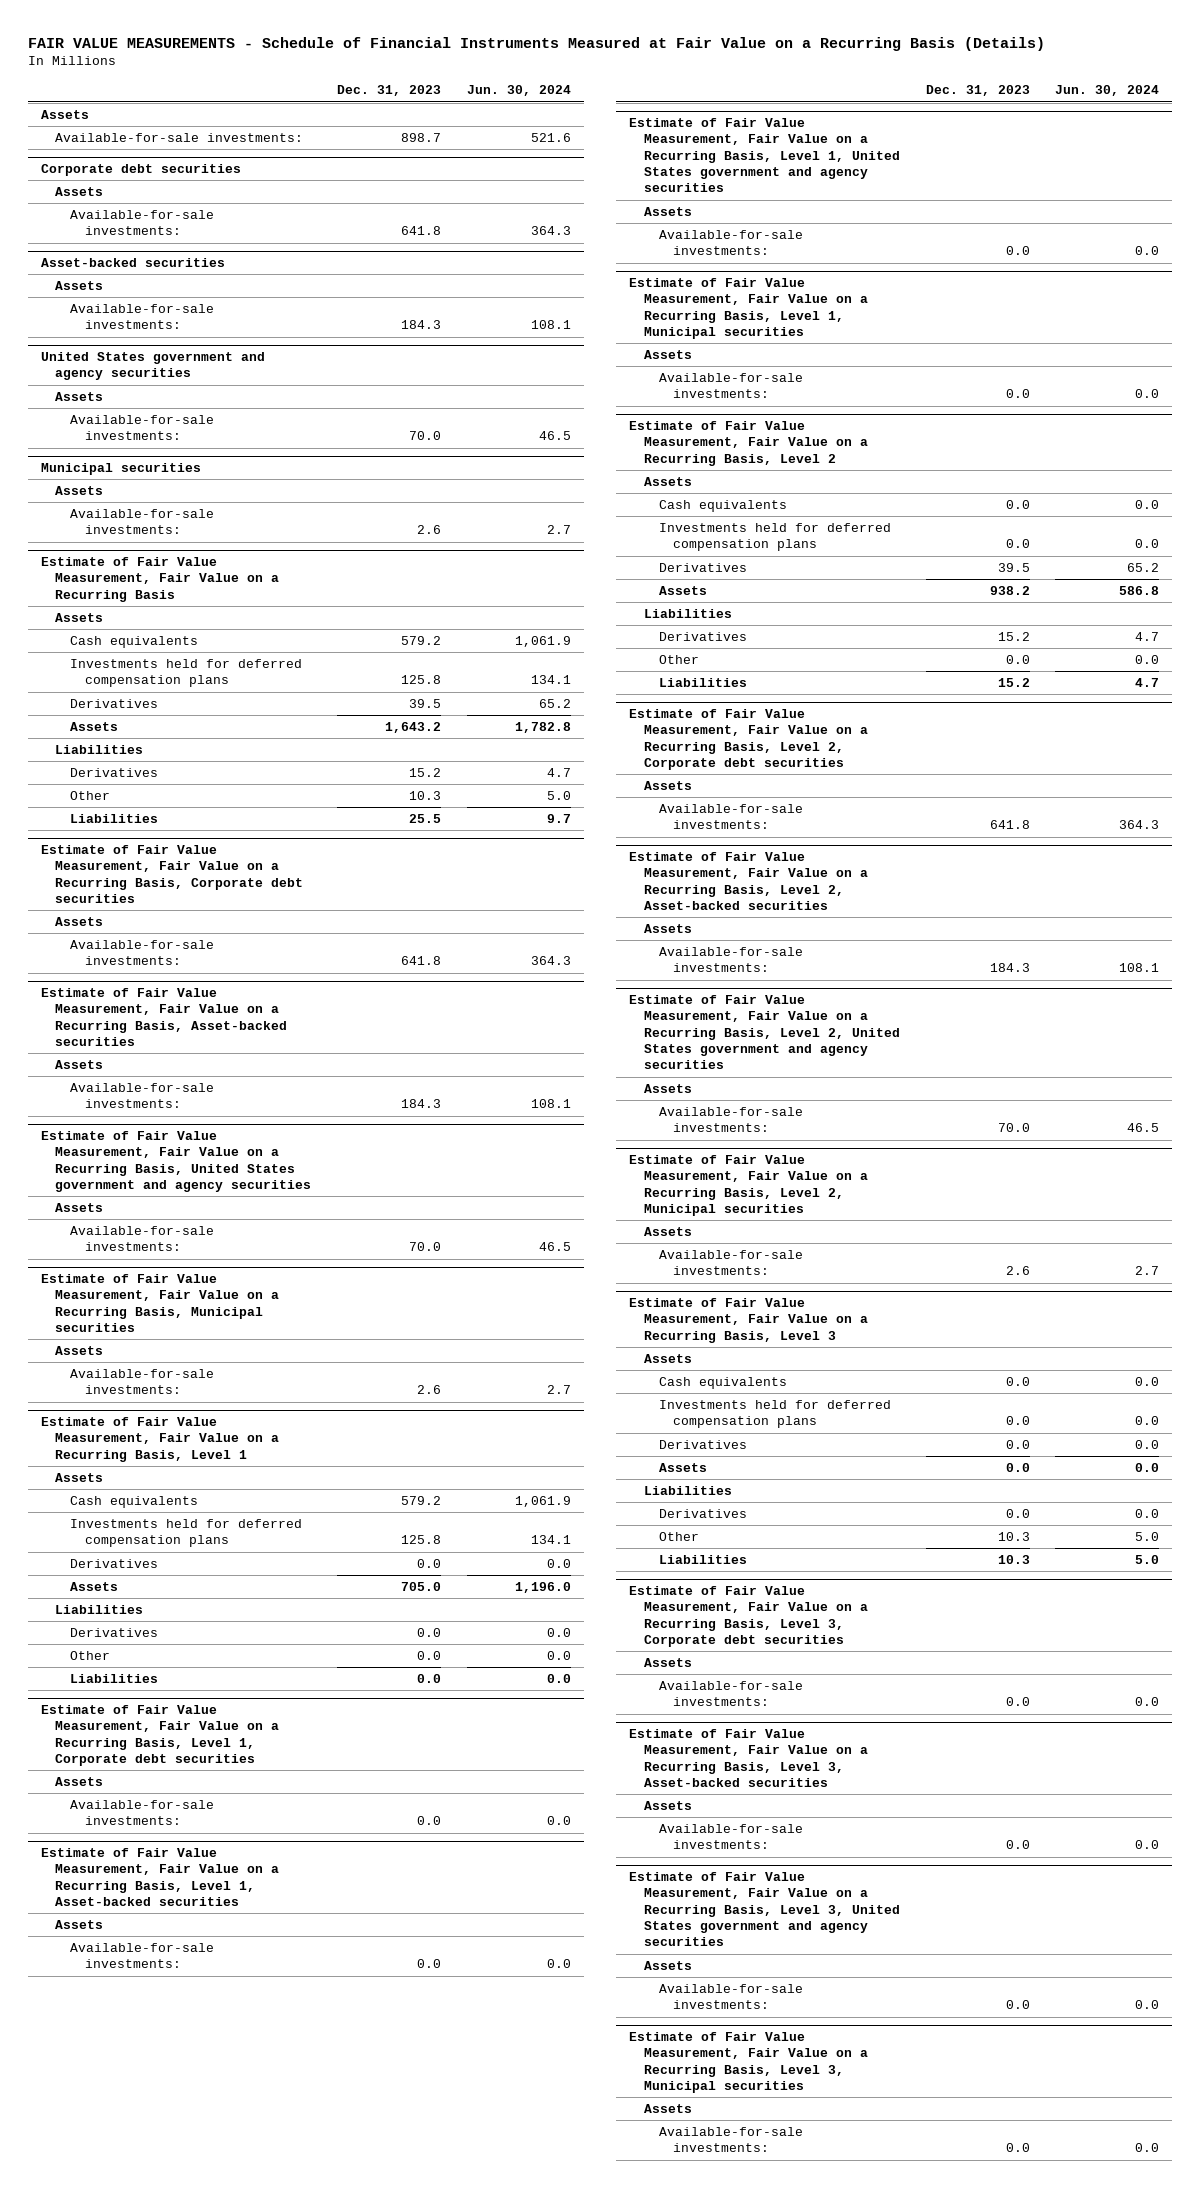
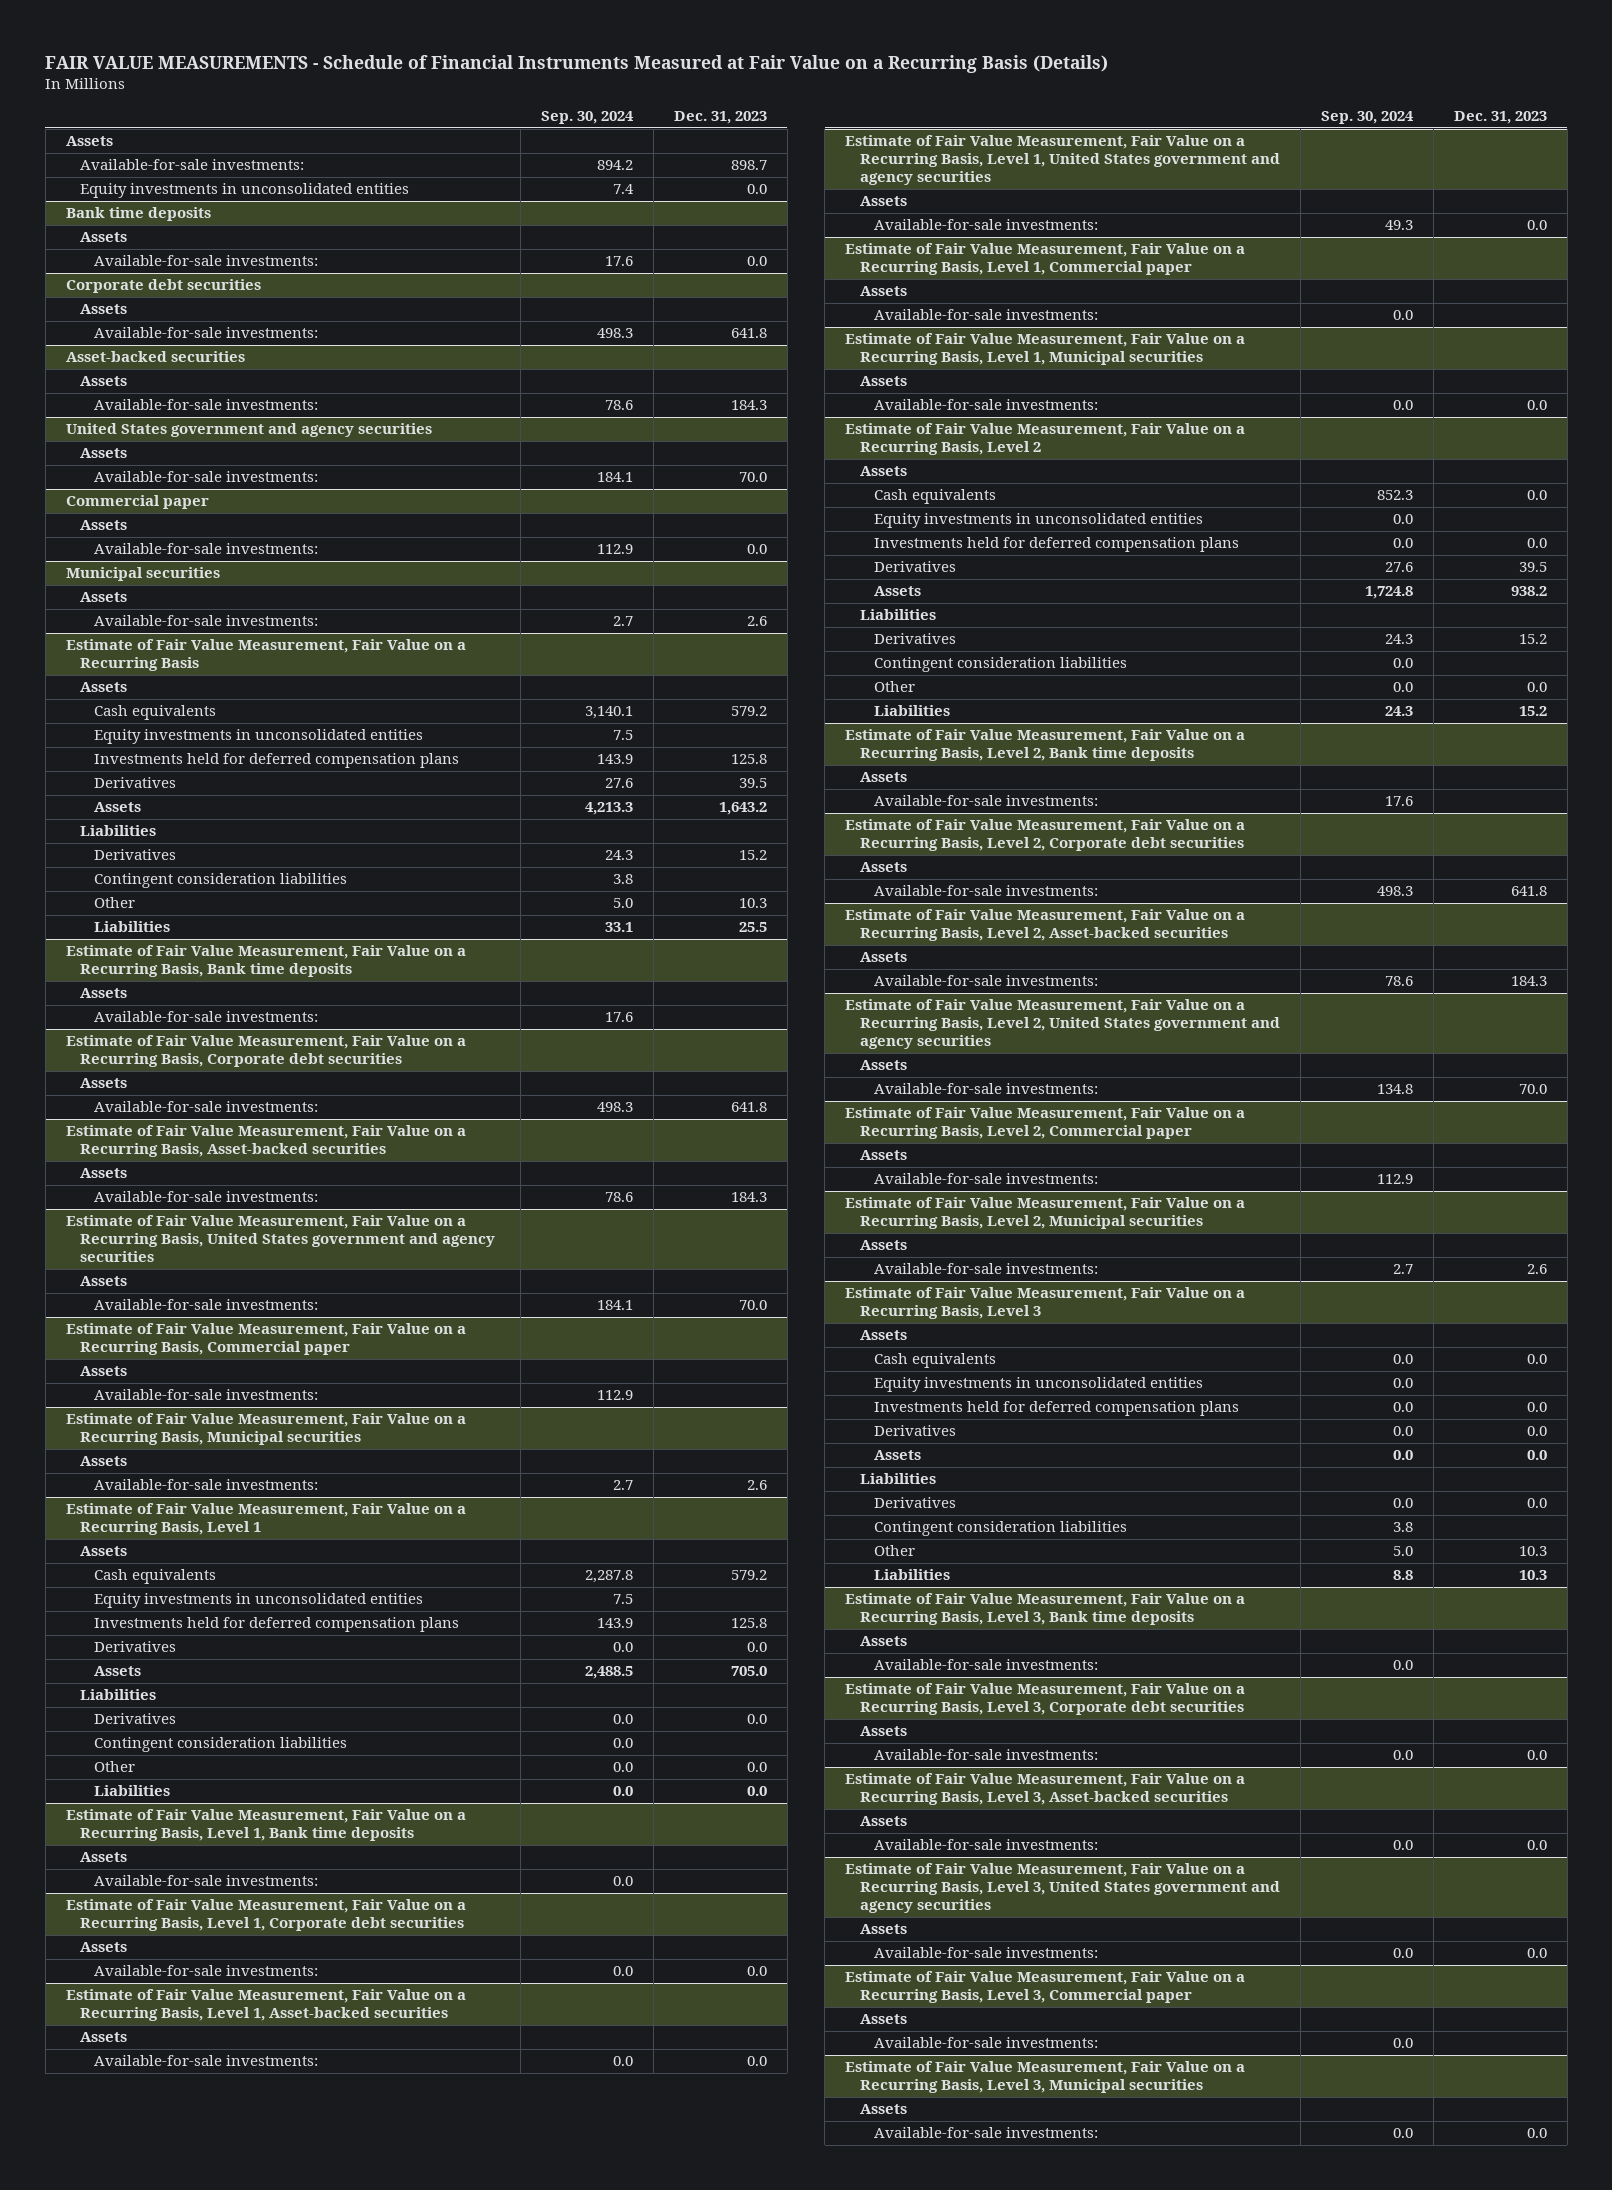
[466,85,571,97] Jun. 30, 2024 -> none
none -> [540,111,634,125] Sep. 30, 2024
none -> [79,183,409,199] Equity investments in unconsolidated entities
none -> [65,207,211,222] Bank time deposits
none -> [79,232,127,243] Assets
none -> [94,255,319,267] Available-for-sale investments:
none -> [65,495,209,510] Commercial paper
none -> [79,520,127,531] Assets
none -> [94,543,319,555] Available-for-sale investments:
none -> [94,729,424,745] Equity investments in unconsolidated entities
none -> [94,873,348,889] Contingent consideration liabilities
none -> [65,945,466,978] Estimate of Fair Value Measurement, Fair Value on a Recurring Basis, Bank time deposits
none -> [79,988,127,999] Assets
none -> [94,1011,319,1023] Available-for-sale investments:
none -> [65,1323,466,1356] Estimate of Fair Value Measurement, Fair Value on a Recurring Basis, Commercial paper
none -> [79,1366,127,1377] Assets
none -> [94,1389,319,1401] Available-for-sale investments:
none -> [94,1593,424,1609] Equity investments in unconsolidated entities
none -> [94,1737,348,1753] Contingent consideration liabilities
none -> [65,1809,466,1842] Estimate of Fair Value Measurement, Fair Value on a Recurring Basis, Level 1, Bank time deposits
none -> [79,1852,127,1863] Assets
none -> [94,1875,319,1887] Available-for-sale investments:
none -> [845,243,1246,276] Estimate of Fair Value Measurement, Fair Value on a Recurring Basis, Level 1, Commercial paper
none -> [859,286,907,297] Assets
none -> [874,309,1099,321] Available-for-sale investments:
none -> [874,513,1204,529] Equity investments in unconsolidated entities
none -> [874,657,1128,673] Contingent consideration liabilities
none -> [845,729,1246,762] Estimate of Fair Value Measurement, Fair Value on a Recurring Basis, Level 2, Bank time deposits
none -> [859,772,907,783] Assets
none -> [874,795,1099,807] Available-for-sale investments:
none -> [845,1107,1246,1140] Estimate of Fair Value Measurement, Fair Value on a Recurring Basis, Level 2, Commercial paper
none -> [859,1150,907,1161] Assets
none -> [874,1173,1099,1185] Available-for-sale investments:
none -> [874,1377,1204,1393] Equity investments in unconsolidated entities
none -> [874,1521,1128,1537] Contingent consideration liabilities
none -> [845,1593,1246,1626] Estimate of Fair Value Measurement, Fair Value on a Recurring Basis, Level 3, Bank time deposits
none -> [859,1636,907,1647] Assets
none -> [874,1659,1099,1671] Available-for-sale investments:
none -> [845,1971,1246,2004] Estimate of Fair Value Measurement, Fair Value on a Recurring Basis, Level 3, Commercial paper
none -> [859,2014,907,2025] Assets
none -> [874,2037,1099,2049] Available-for-sale investments:

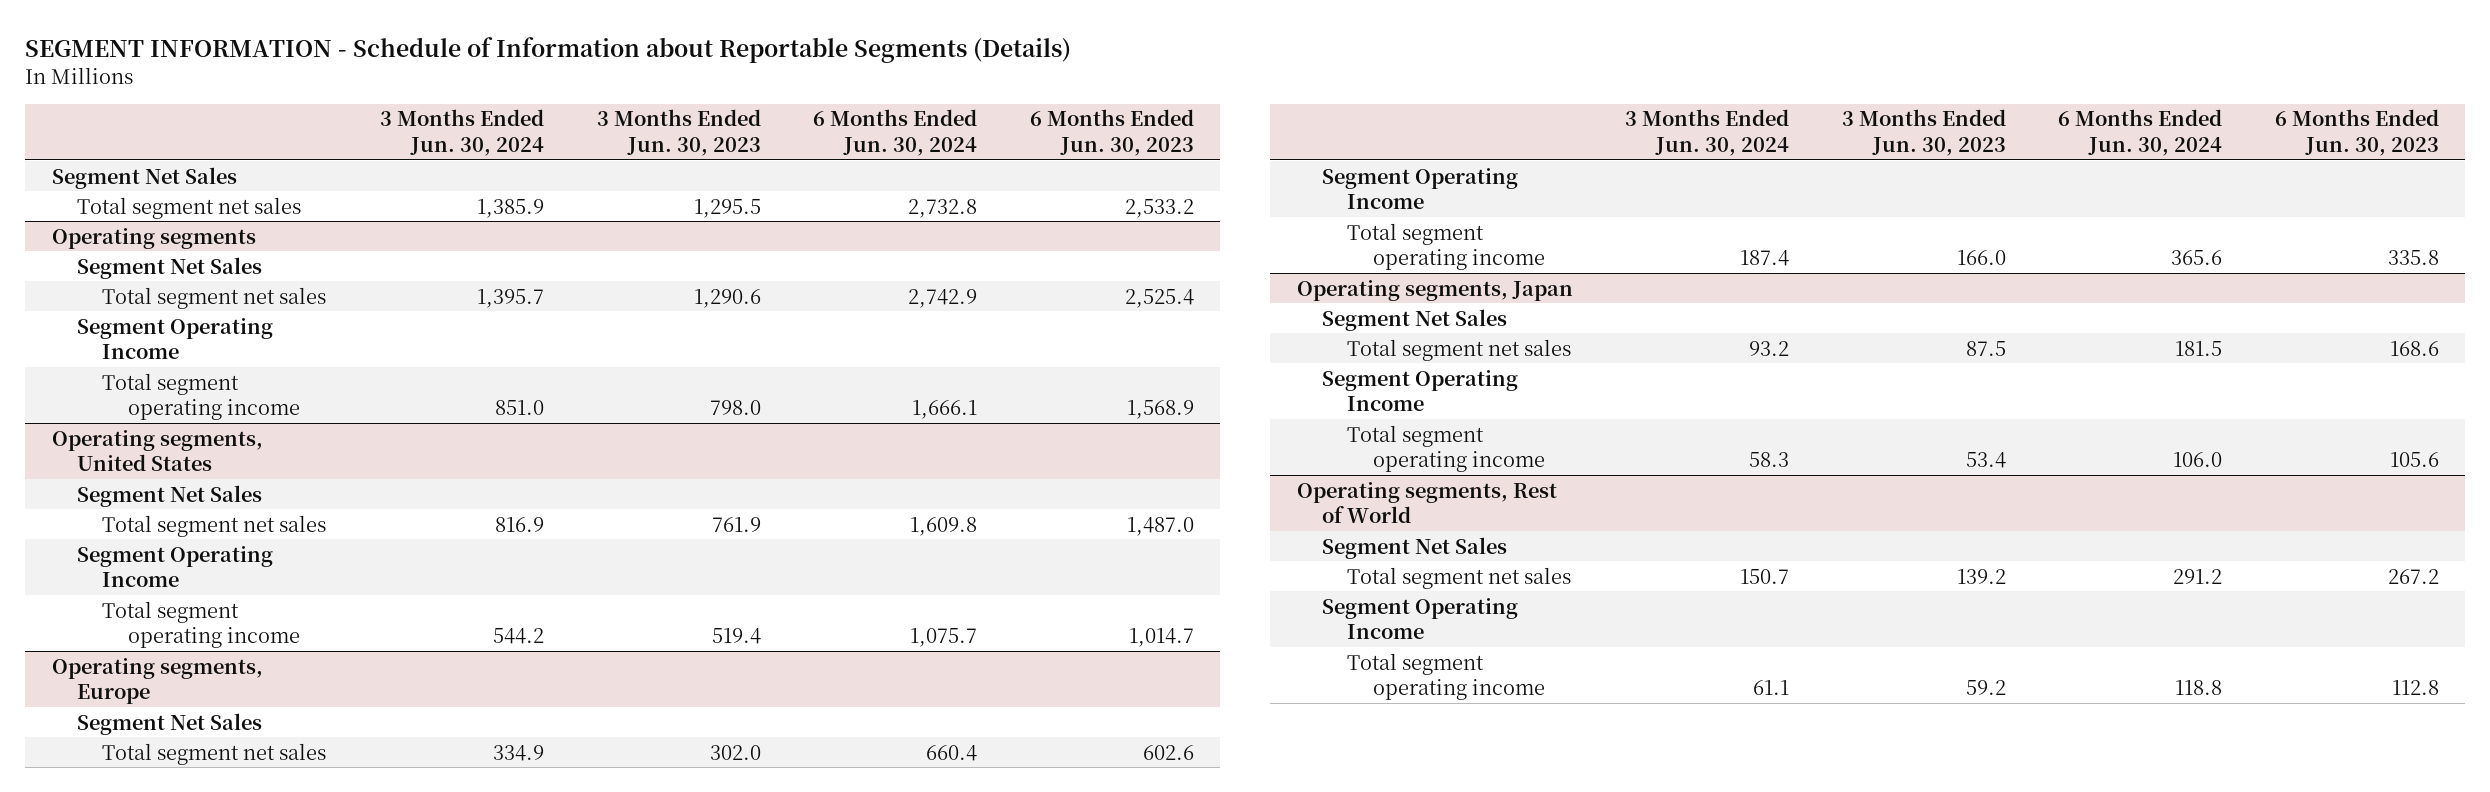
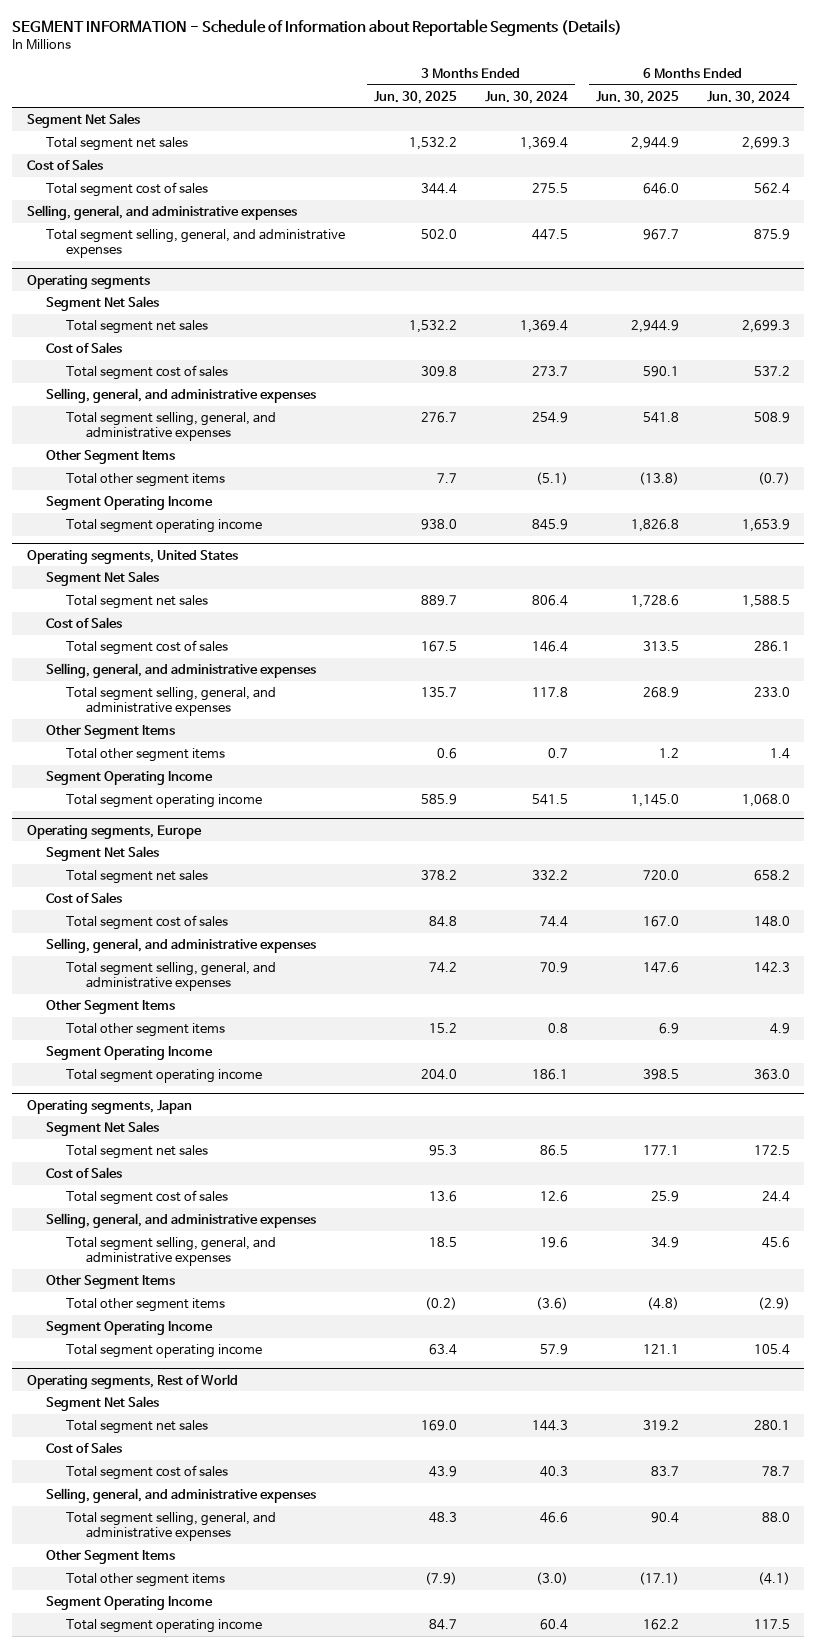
[596,109,761,156] 3 Months Ended Jun. 30, 2023 -> none
[1029,109,1194,156] 6 Months Ended Jun. 30, 2023 -> none
none -> [373,90,457,104] Jun. 30, 2025
none -> [596,90,680,104] Jun. 30, 2025
[477,198,545,218] 1,385.9 -> [519,136,568,150] 1,369.4
[908,198,978,218] 2,732.8 -> [742,136,791,150] 2,699.3
none -> [26,158,103,170] Cost of Sales
none -> [46,181,209,197] Total segment cost of sales
none -> [26,204,297,220] Selling, general, and administrative expenses
none -> [46,228,346,259] Total segment selling, general, and administrative expenses
[477,288,545,308] 1,395.7 -> [519,319,568,333] 1,369.4
[908,288,978,308] 2,742.9 -> [742,319,791,333] 2,699.3
none -> [46,341,123,353] Cost of Sales
none -> [66,364,229,380] Total segment cost of sales
none -> [46,387,317,403] Selling, general, and administrative expenses
none -> [66,411,277,442] Total segment selling, general, and administrative expenses
none -> [46,449,176,464] Other Segment Items
none -> [66,472,226,487] Total other segment items
[495,399,545,415] 851.0 -> [531,518,568,530] 845.9
[912,399,978,419] 1,666.1 -> [742,518,791,532] 1,653.9
[495,516,545,532] 816.9 -> [531,594,568,606] 806.4
[910,516,978,536] 1,609.8 -> [742,594,791,608] 1,588.5
none -> [46,616,123,628] Cost of Sales
none -> [66,639,229,655] Total segment cost of sales
none -> [46,662,317,678] Selling, general, and administrative expenses
none -> [66,686,277,717] Total segment selling, general, and administrative expenses
none -> [46,724,176,739] Other Segment Items
none -> [66,747,226,762] Total other segment items
[493,627,545,644] 544.2 -> [531,793,568,805] 541.5
[910,627,978,647] 1,075.7 -> [742,793,791,807] 1,068.0
[493,744,545,761] 334.9 -> [531,869,568,880] 332.2
[926,744,978,761] 660.4 -> [754,869,791,881] 658.2
none -> [46,891,123,903] Cost of Sales
none -> [66,914,229,930] Total segment cost of sales
none -> [46,937,317,953] Selling, general, and administrative expenses
none -> [66,961,277,992] Total segment selling, general, and administrative expenses
none -> [46,999,176,1014] Other Segment Items
none -> [66,1022,226,1037] Total other segment items
[1740,249,1790,266] 187.4 -> [531,1068,568,1080] 186.1
[2171,249,2223,265] 365.6 -> [754,1068,791,1080] 363.0
[1749,340,1790,356] 93.2 -> [539,1144,568,1156] 86.5
[2175,340,2223,356] 181.5 -> [754,1144,791,1155] 172.5
none -> [46,1166,123,1178] Cost of Sales
none -> [66,1189,229,1205] Total segment cost of sales
none -> [46,1212,317,1228] Selling, general, and administrative expenses
none -> [66,1236,277,1267] Total segment selling, general, and administrative expenses
none -> [46,1274,176,1289] Other Segment Items
none -> [66,1297,226,1312] Total other segment items
[1749,451,1790,467] 58.3 -> [539,1343,568,1355] 57.9
[2173,451,2223,467] 106.0 -> [754,1343,791,1355] 105.4
[1740,568,1790,584] 150.7 -> [531,1419,568,1431] 144.3
[2173,568,2223,584] 291.2 -> [754,1419,791,1430] 280.1
none -> [46,1441,123,1453] Cost of Sales
none -> [66,1464,229,1480] Total segment cost of sales
none -> [46,1487,317,1503] Selling, general, and administrative expenses
none -> [66,1511,277,1542] Total segment selling, general, and administrative expenses
none -> [46,1549,176,1564] Other Segment Items
none -> [66,1572,226,1587] Total other segment items
[1753,679,1790,695] 61.1 -> [539,1618,568,1630] 60.4
[2175,679,2223,695] 118.8 -> [754,1618,791,1629] 117.5

